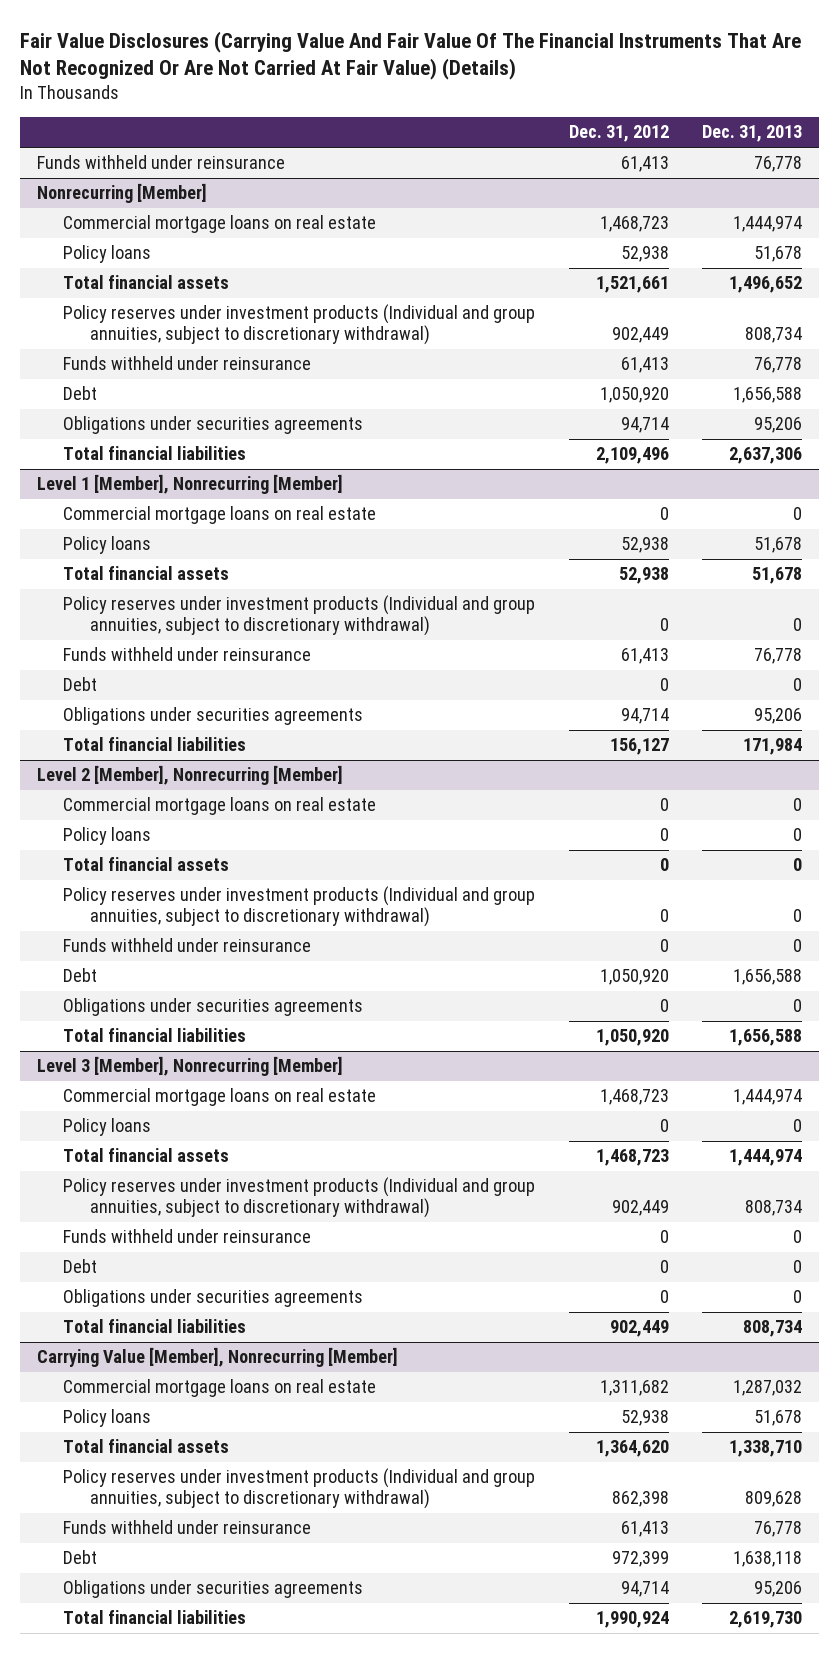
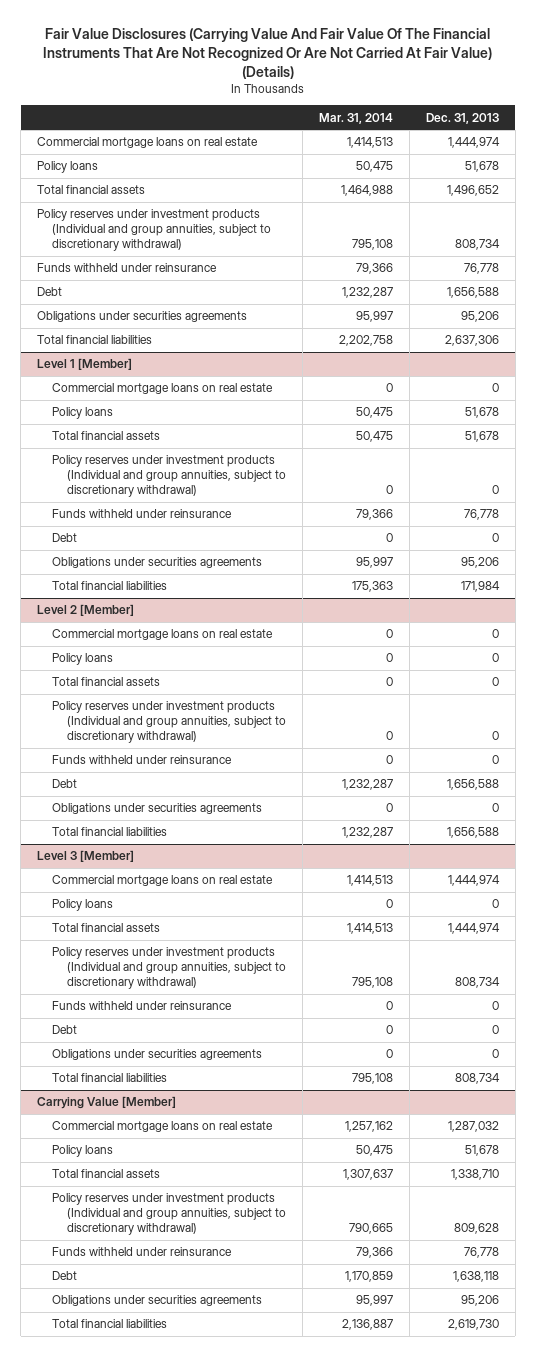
[568,125,669,143] Dec. 31, 2012 -> none
none -> [319,112,394,124] Mar. 31, 2014
[36,155,285,170] Funds withheld under reinsurance -> none
[36,183,207,204] Nonrecurring [Member] -> none
[36,474,343,495] Level 1 [Member], Nonrecurring [Member] -> [37,358,133,371] Level 1 [Member]
[36,765,343,786] Level 2 [Member], Nonrecurring [Member] -> [37,604,135,617] Level 2 [Member]
[36,1056,343,1077] Level 3 [Member], Nonrecurring [Member] -> [37,850,135,863] Level 3 [Member]
[36,1347,398,1368] Carrying Value [Member], Nonrecurring [Member] -> [37,1096,177,1110] Carrying Value [Member]

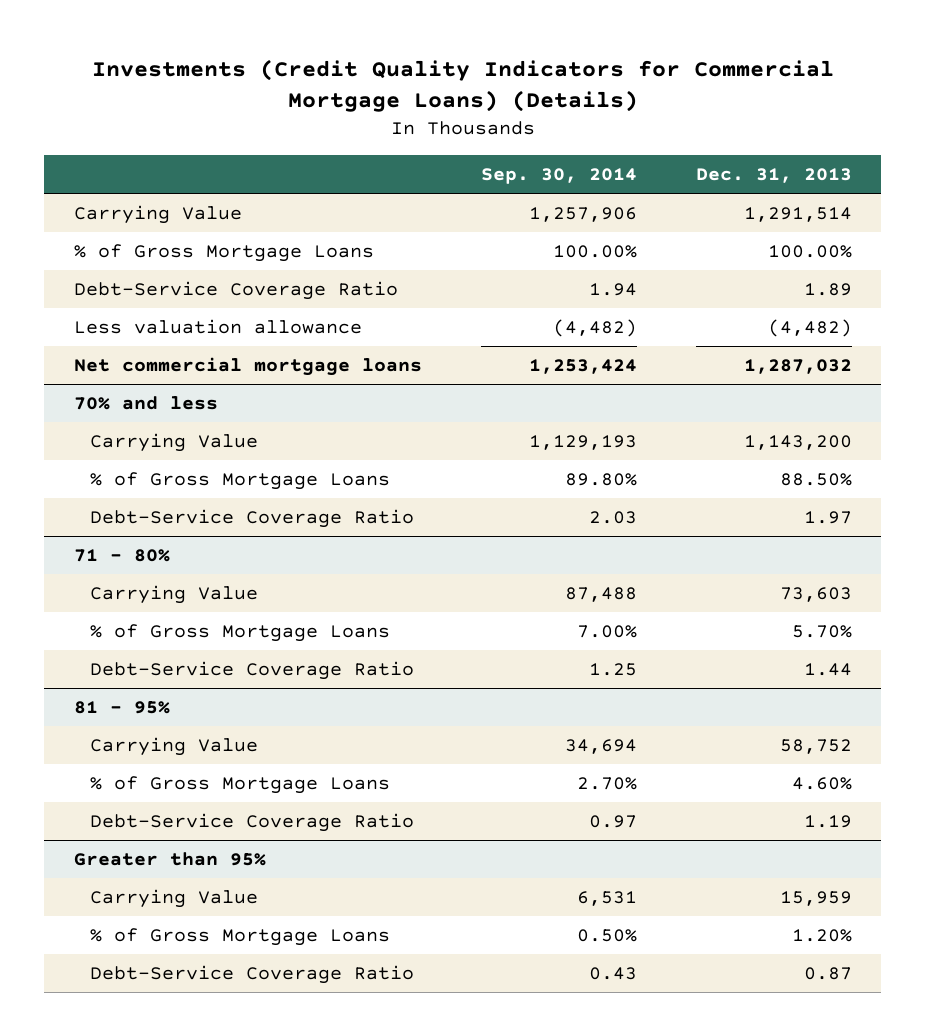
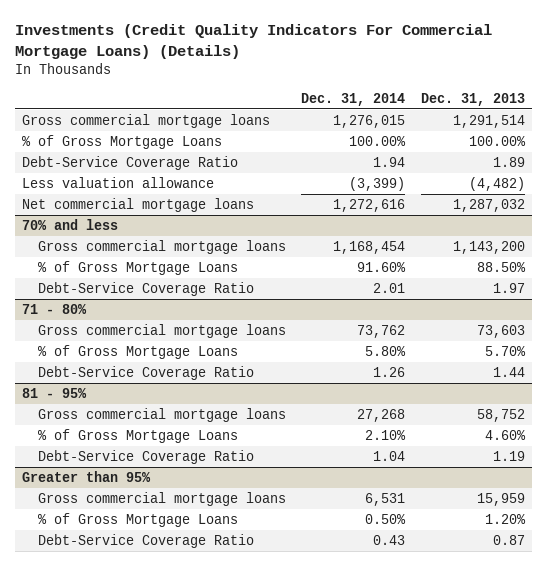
[91,58,834,113] Investments (Credit Quality Indicators for Commercial Mortgage Loans) (Details) -> [14,24,492,60] Investments (Credit Quality Indicators For Commercial Mortgage Loans) (Details)
[480,167,637,184] Sep. 30, 2014 -> none
none -> [301,92,406,106] Dec. 31, 2014
[73,205,242,225] Carrying Value -> [22,114,271,129] Gross commercial mortgage loans
[90,433,259,453] Carrying Value -> [38,240,287,255] Gross commercial mortgage loans
[90,585,259,605] Carrying Value -> [38,324,287,339] Gross commercial mortgage loans
[90,737,259,757] Carrying Value -> [38,408,287,423] Gross commercial mortgage loans
[90,889,259,909] Carrying Value -> [38,492,287,507] Gross commercial mortgage loans

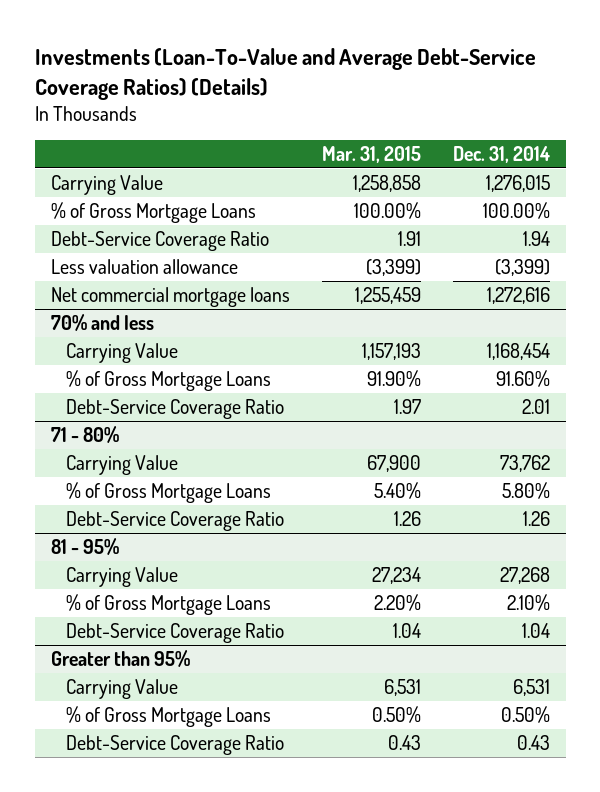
[14,24,492,60] Investments (Credit Quality Indicators For Commercial Mortgage Loans) (Details) -> [34,47,536,100] Investments (Loan-To-Value and Average Debt-Service Coverage Ratios) (Details)
[420,92,525,106] Dec. 31, 2013 -> none
none -> [321,146,421,164] Mar. 31, 2015
[22,114,271,129] Gross commercial mortgage loans -> [50,174,163,195] Carrying Value
[38,240,287,255] Gross commercial mortgage loans -> [66,342,179,363] Carrying Value
[38,324,287,339] Gross commercial mortgage loans -> [66,454,179,475] Carrying Value
[38,408,287,423] Gross commercial mortgage loans -> [66,566,179,587] Carrying Value
[38,492,287,507] Gross commercial mortgage loans -> [66,678,179,699] Carrying Value

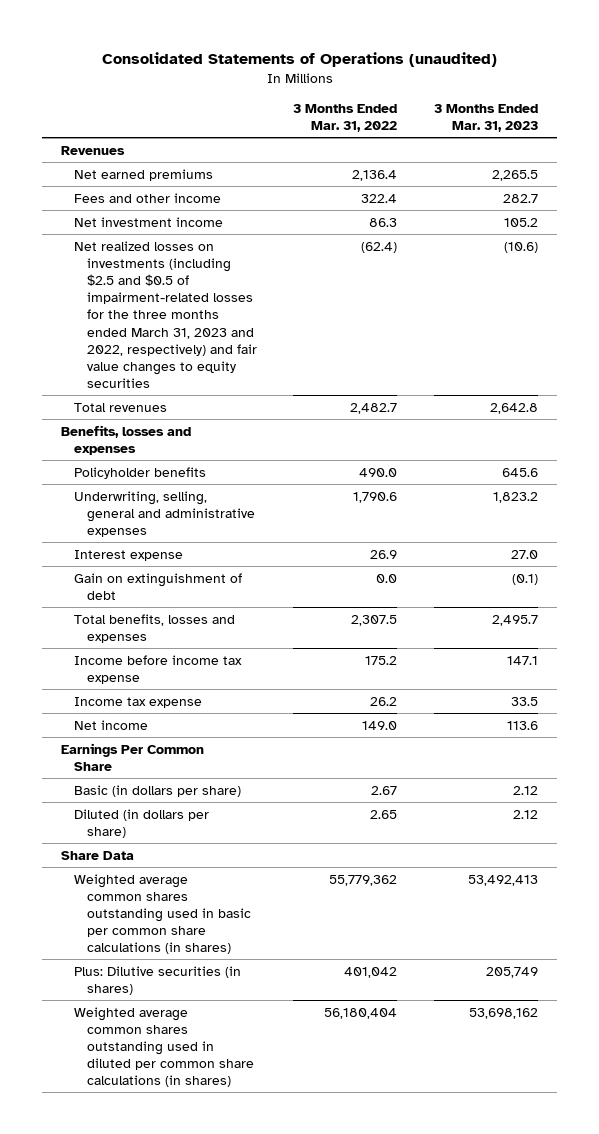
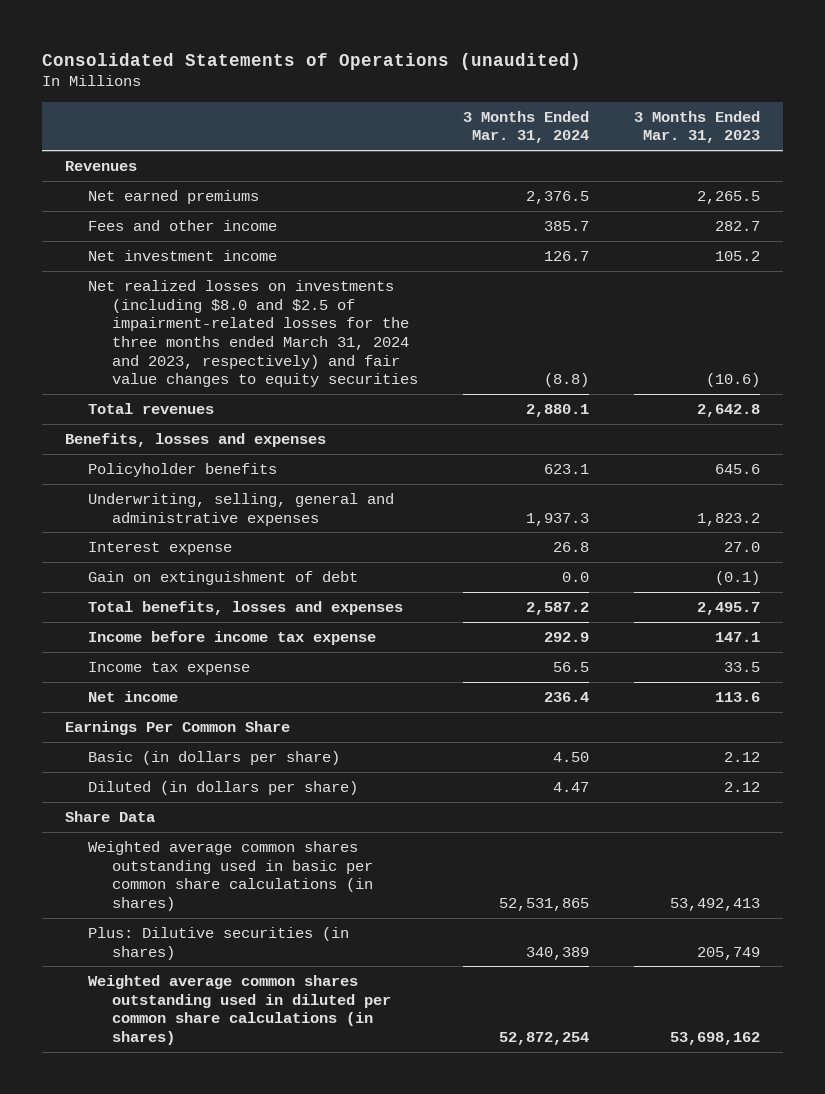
[293,104,398,133] 3 Months Ended Mar. 31, 2022 -> none
none -> [463,110,590,144] 3 Months Ended Mar. 31, 2024
[73,240,257,389] Net realized losses on investments (including $2.5 and $0.5 of impairment-related losses for the three months ended March 31, 2023 and 2022, respectively) and fair value changes to equity securities -> [88,279,419,388] Net realized losses on investments (including $8.0 and $2.5 of impairment-related losses for the three months ended March 31, 2024 and 2023, respectively) and fair value changes to equity securities

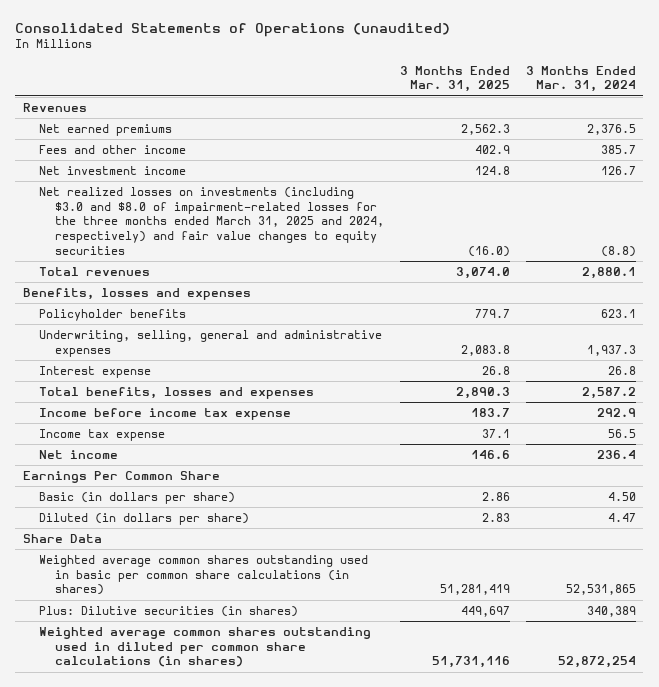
[634,110,761,144] 3 Months Ended Mar. 31, 2023 -> none
none -> [399,65,510,93] 3 Months Ended Mar. 31, 2025
[88,279,419,388] Net realized losses on investments (including $8.0 and $2.5 of impairment-related losses for the three months ended March 31, 2024 and 2023, respectively) and fair value changes to equity securities -> [38,187,384,255] Net realized losses on investments (including $3.0 and $8.0 of impairment-related losses for the three months ended March 31, 2025 and 2024, respectively) and fair value changes to equity securities
[88,570,359,585] Gain on extinguishment of debt -> none

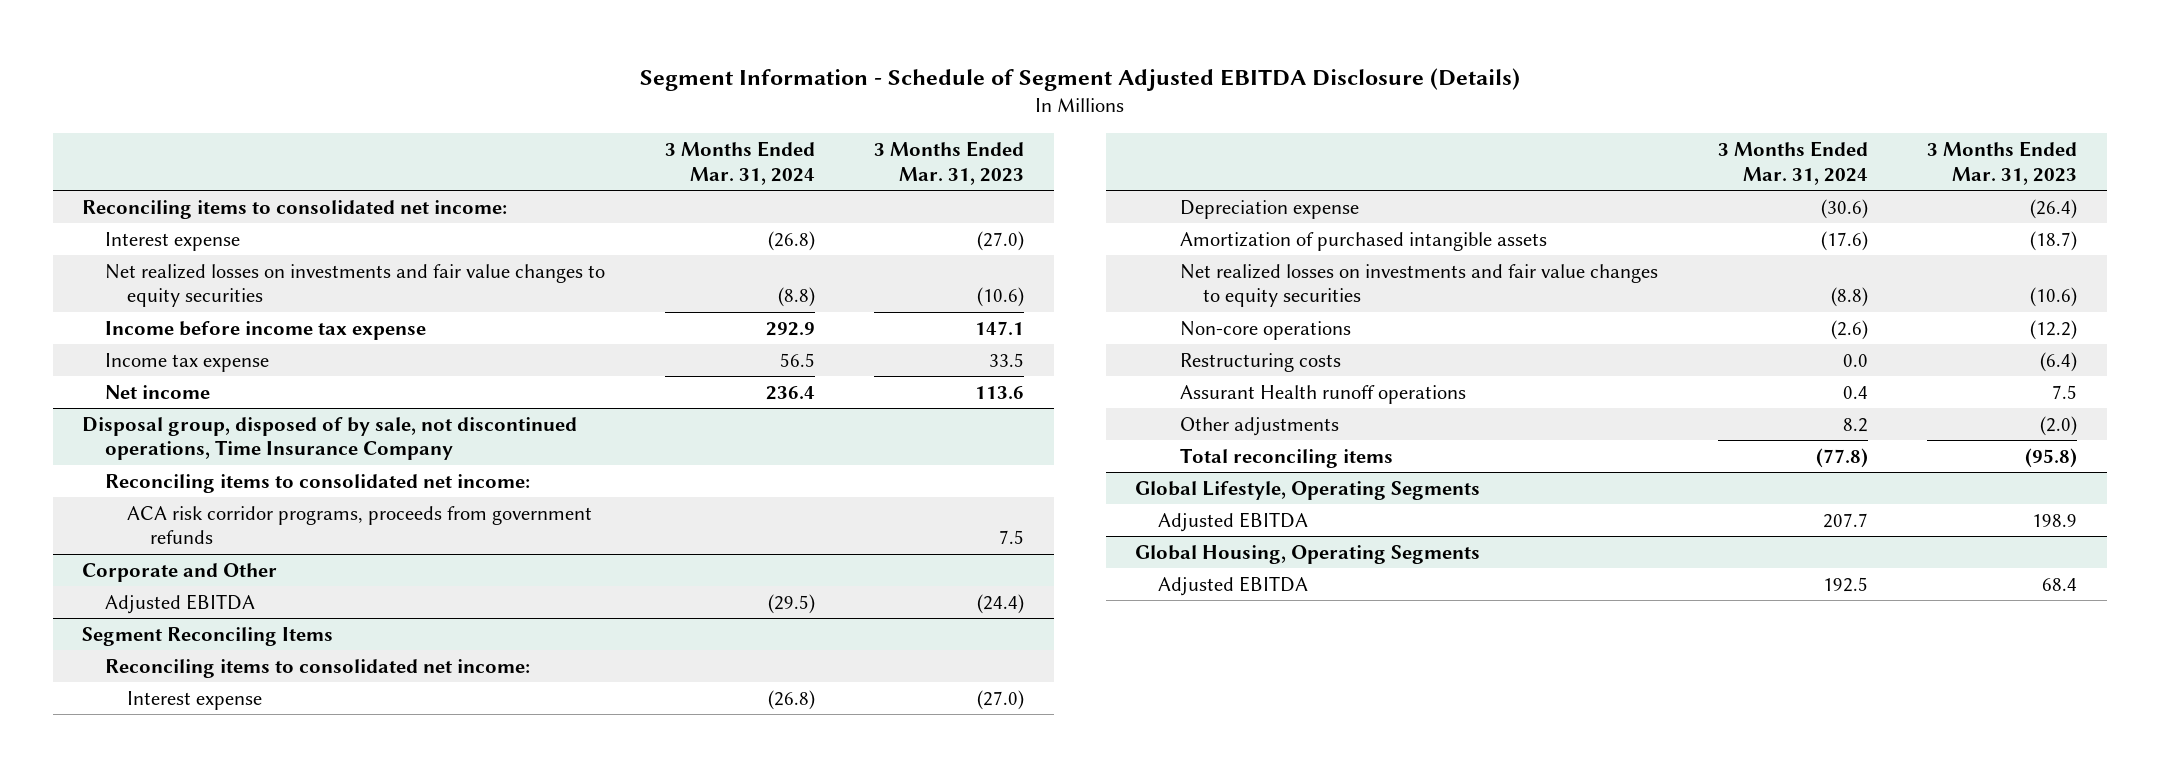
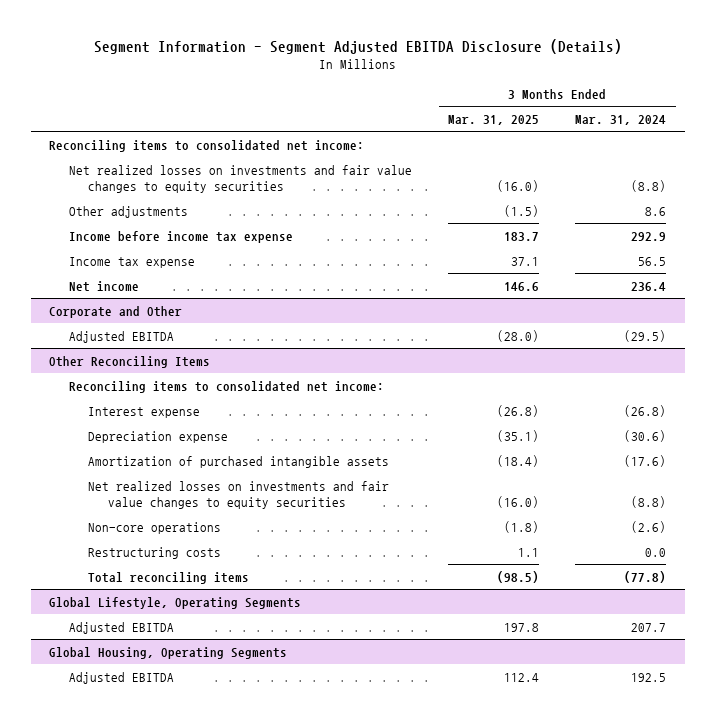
[639,67,1520,91] Segment Information - Schedule of Segment Adjusted EBITDA Disclosure (Details) -> [93,38,622,54] Segment Information - Segment Adjusted EBITDA Disclosure (Details)
[874,140,1025,185] 3 Months Ended Mar. 31, 2023 -> none
none -> [448,114,540,125] Mar. 31, 2025
[104,231,240,251] Interest expense -> none
none -> [68,205,188,218] Other adjustments
[82,416,578,461] Disposal group, disposed of by sale, not discontinued operations, Time Insurance Company -> none
[104,473,530,493] Reconciling items to consolidated net income: -> none
[127,505,593,545] ACA risk corridor programs, proceeds from government refunds -> none
[82,626,334,646] Segment Reconciling Items -> [48,355,210,368] Other Reconciling Items
[1180,384,1467,404] Assurant Health runoff operations -> none
[1180,416,1340,436] Other adjustments -> none

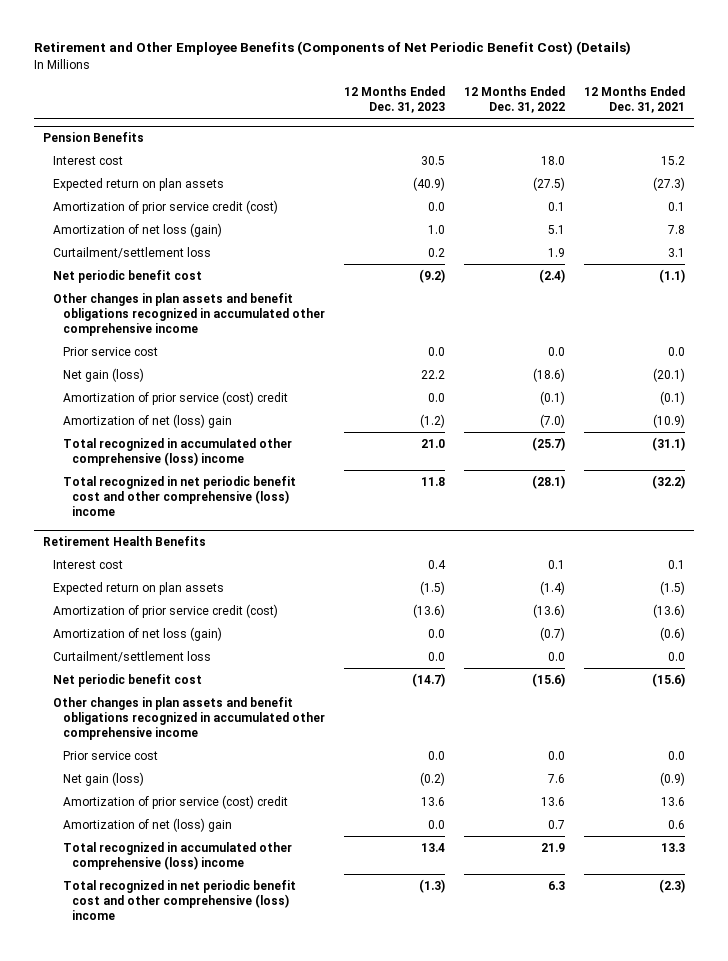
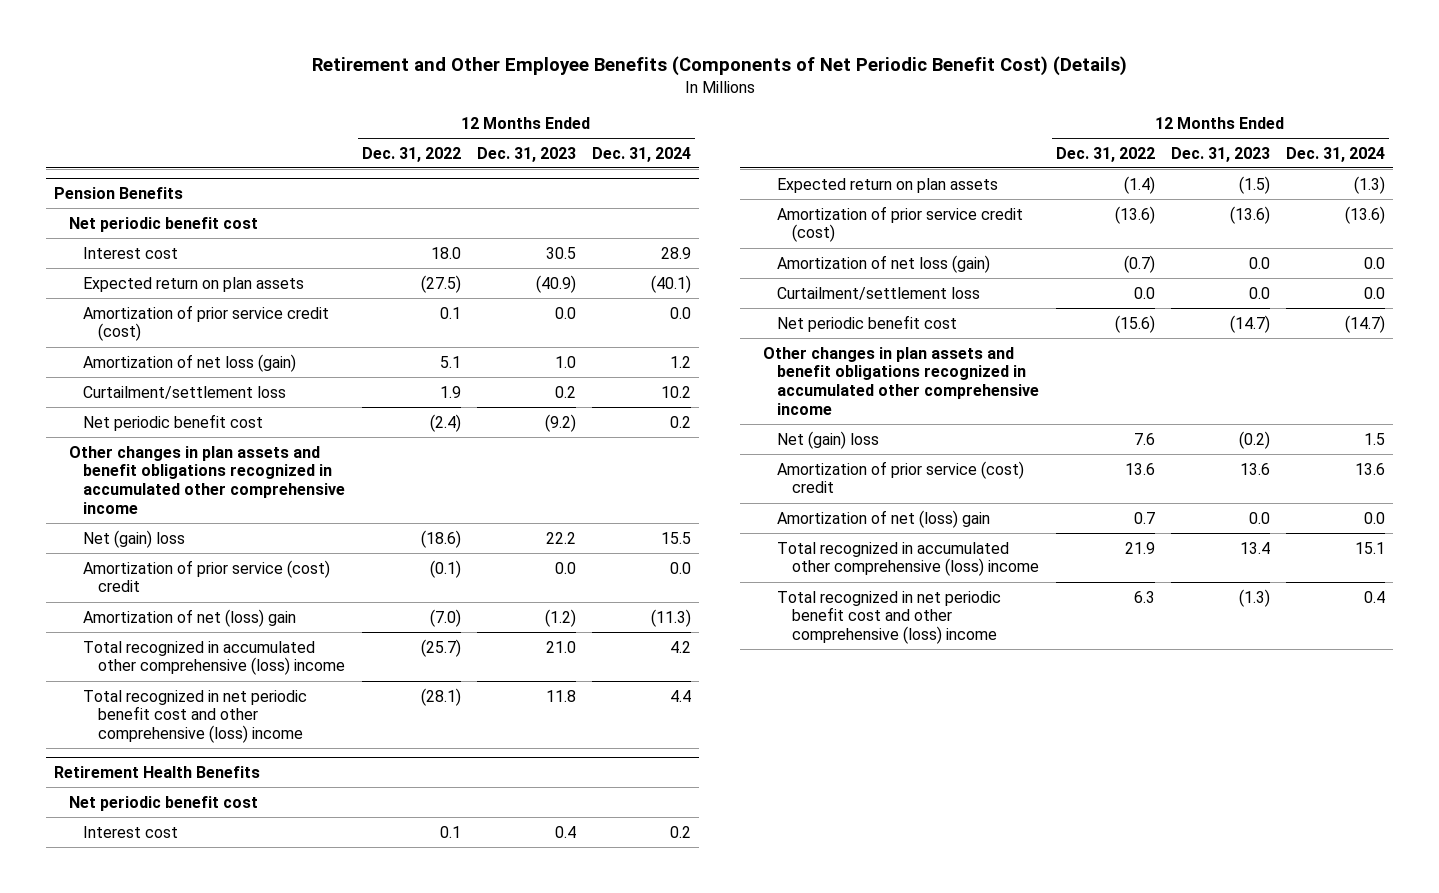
[583,86,685,114] 12 Months Ended Dec. 31, 2021 -> none
none -> [592,146,692,162] Dec. 31, 2024
none -> [68,216,258,232] Net periodic benefit cost
[62,346,158,356] Prior service cost -> none
[62,367,144,382] Net gain (loss) -> [83,529,186,548] Net (gain) loss
none -> [68,795,258,811] Net periodic benefit cost
[62,750,158,760] Prior service cost -> none
[62,771,144,786] Net gain (loss) -> [777,430,880,449] Net (gain) loss

